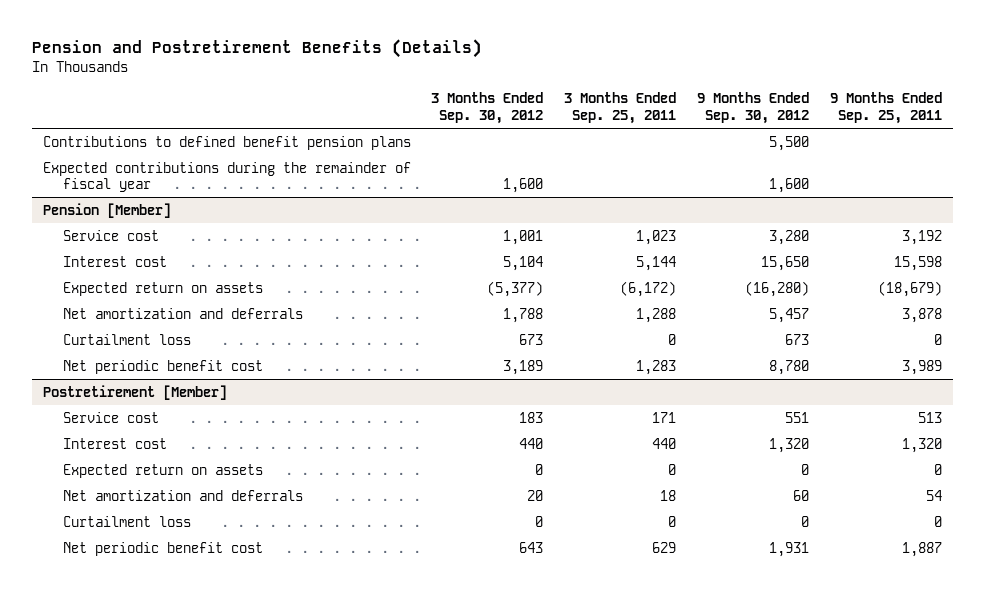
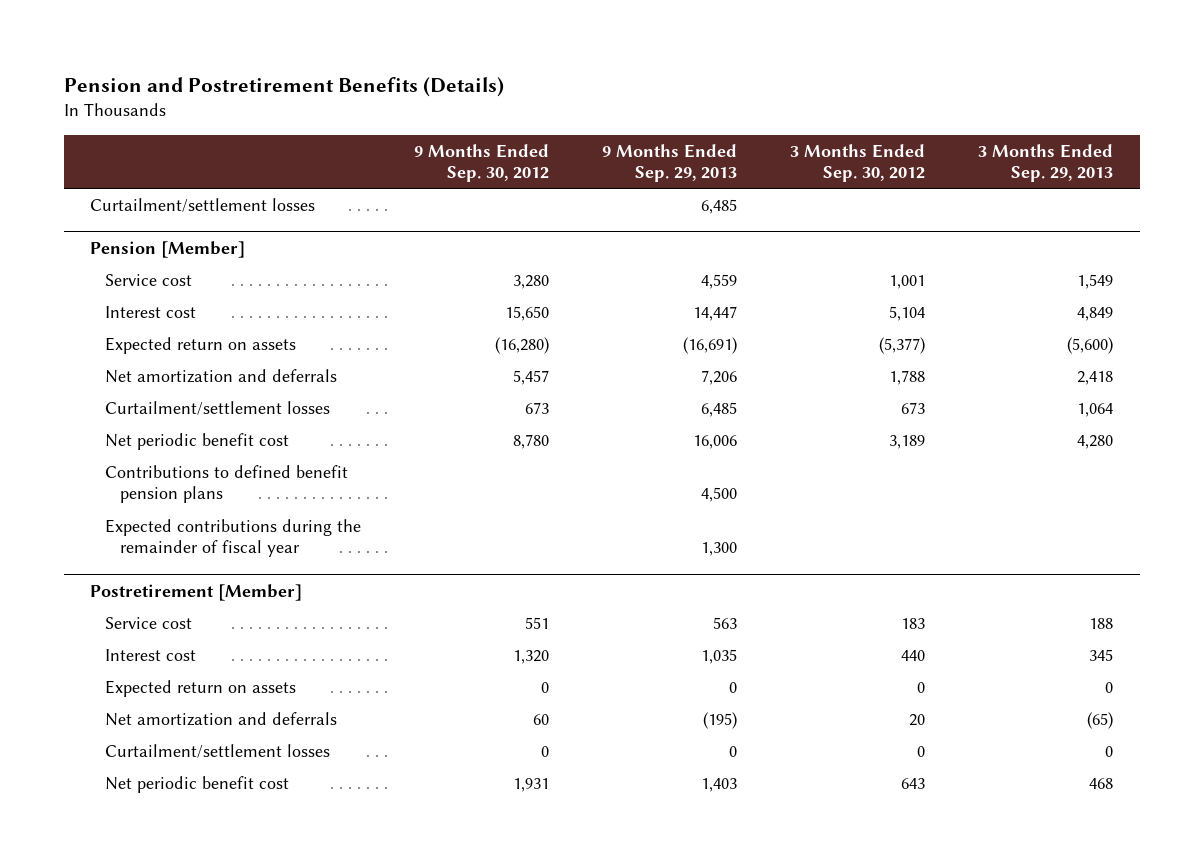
[564,92,677,125] 3 Months Ended Sep. 25, 2011 -> none
[830,92,943,125] 9 Months Ended Sep. 25, 2011 -> none
none -> [602,143,738,183] 9 Months Ended Sep. 29, 2013
none -> [978,143,1114,183] 3 Months Ended Sep. 29, 2013
[42,135,411,150] Contributions to defined benefit pension plans -> none
[42,161,411,193] Expected contributions during the remainder of fiscal year -> none
none -> [90,198,316,213] Curtailment/settlement losses
[63,333,192,345] Curtailment loss -> [105,401,331,416] Curtailment/settlement losses
none -> [105,465,349,504] Contributions to defined benefit pension plans
none -> [105,519,362,558] Expected contributions during the remainder of fiscal year
[63,515,192,527] Curtailment loss -> [105,744,331,759] Curtailment/settlement losses

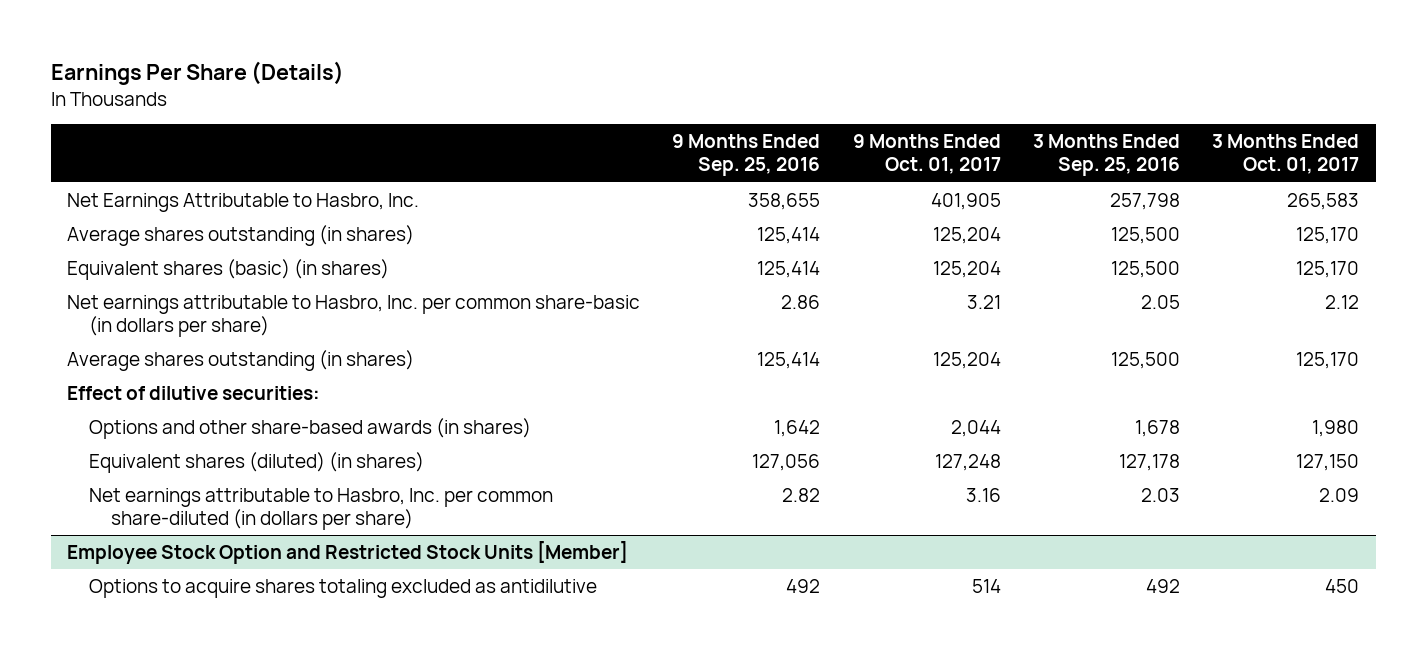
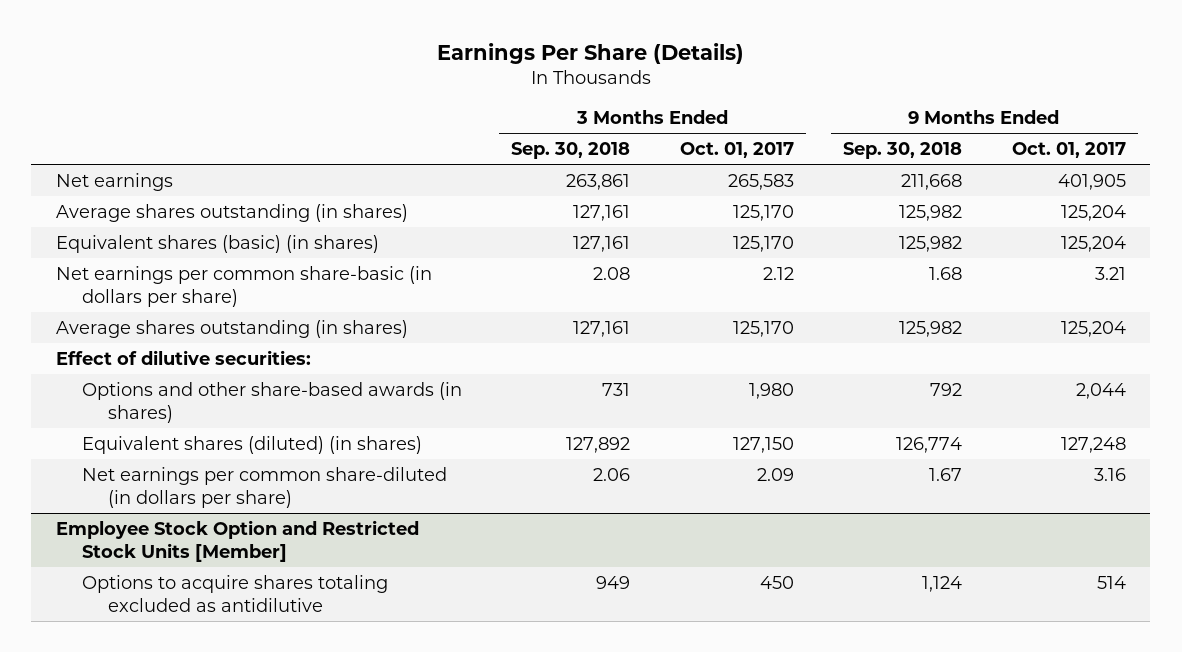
[672,134,821,177] 9 Months Ended Sep. 25, 2016 -> none
[1033,134,1181,177] 3 Months Ended Sep. 25, 2016 -> none
none -> [511,142,631,160] Sep. 30, 2018
none -> [843,142,963,160] Sep. 30, 2018
[67,193,420,213] Net Earnings Attributable to Hasbro, Inc. -> [56,172,174,191] Net earnings
[67,295,641,337] Net earnings attributable to Hasbro, Inc. per common share-basic (in dollars per share) -> [56,265,433,308] Net earnings per common share-basic (in dollars per share)
[89,488,554,530] Net earnings attributable to Hasbro, Inc. per common share-diluted (in dollars per share) -> [82,466,448,509] Net earnings per common share-diluted (in dollars per share)

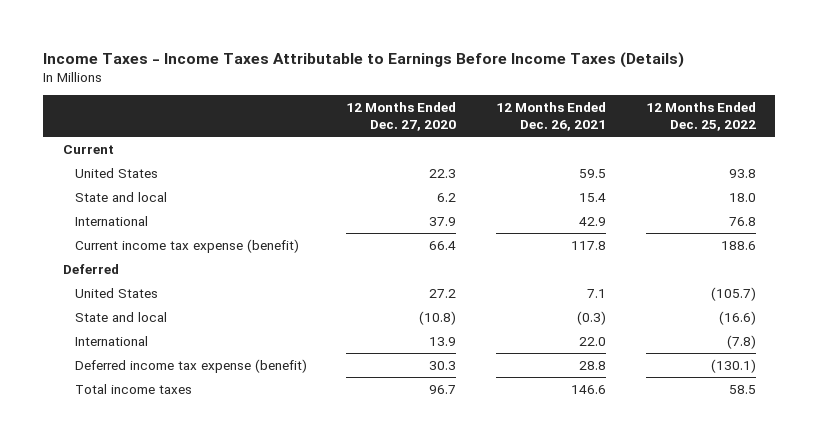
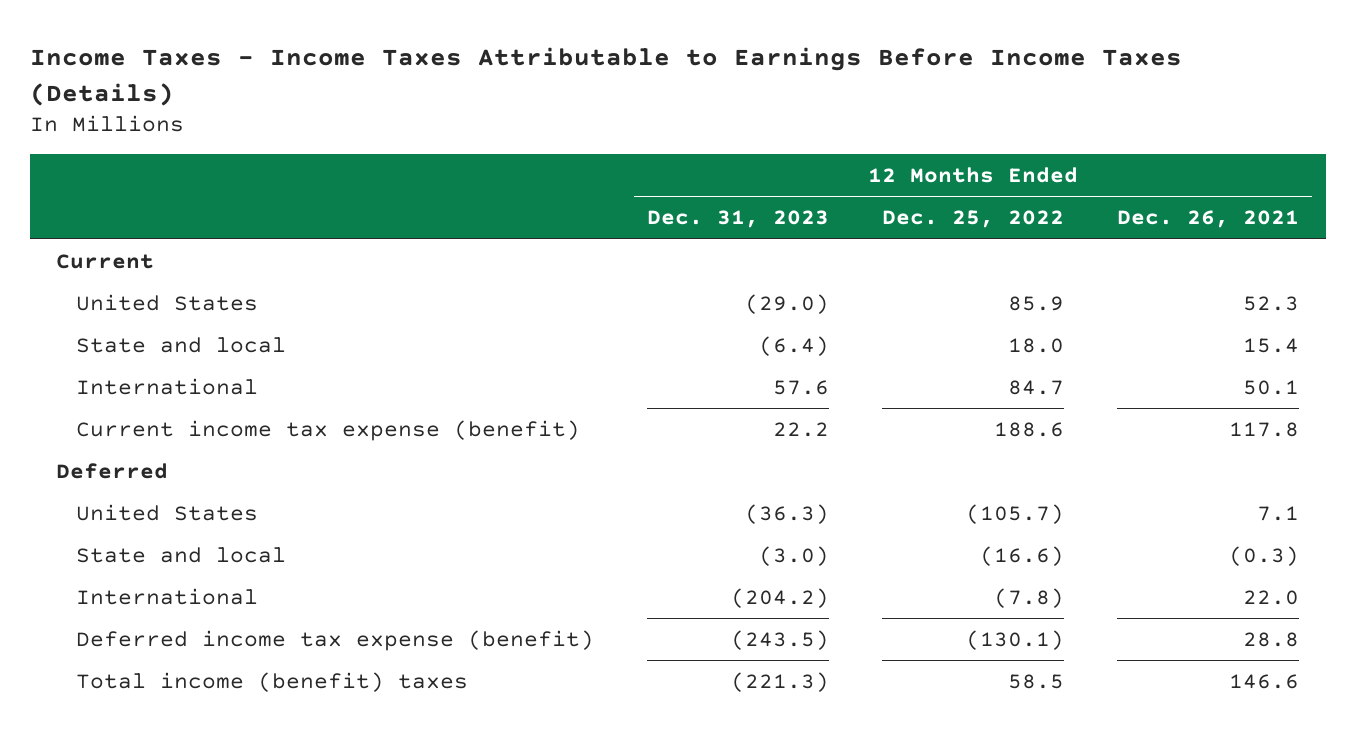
[346,102,457,131] 12 Months Ended Dec. 27, 2020 -> none
none -> [646,210,829,229] Dec. 31, 2023
[578,169,606,179] 59.5 -> [1243,295,1300,311] 52.3
[728,169,756,179] 93.8 -> [1007,295,1064,311] 85.9
[578,217,606,227] 42.9 -> [1243,379,1300,395] 50.1
[728,217,756,227] 76.8 -> [1007,379,1064,395] 84.7
[74,384,192,395] Total income taxes -> [75,671,468,692] Total income (benefit) taxes

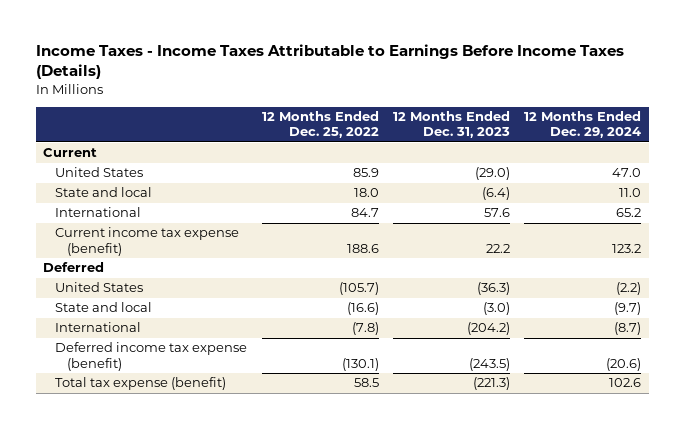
[1117,210,1300,229] Dec. 26, 2021 -> none
none -> [524,111,642,139] 12 Months Ended Dec. 29, 2024
[75,671,468,692] Total income (benefit) taxes -> [55,377,227,391] Total tax expense (benefit)

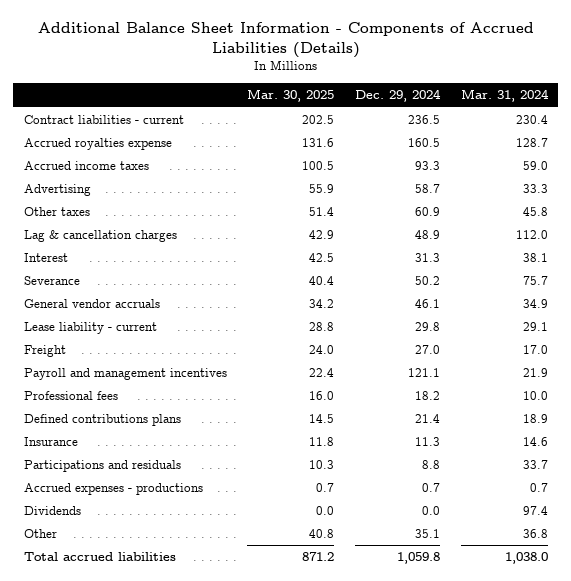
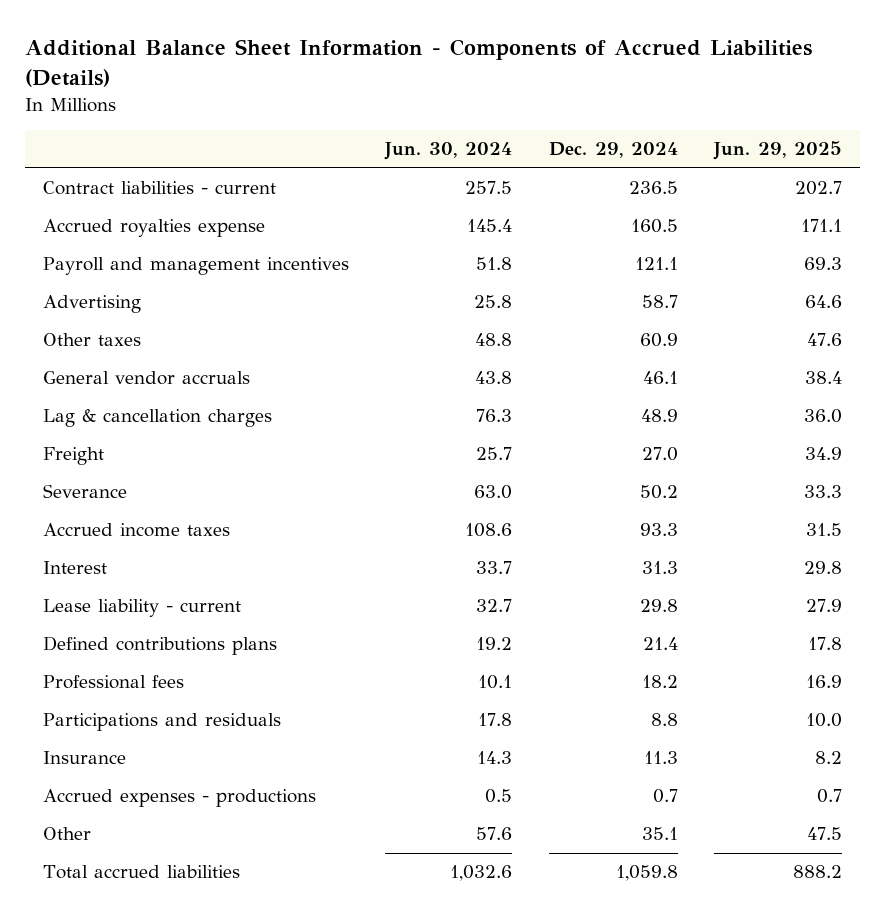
[247,89,335,103] Mar. 30, 2025 -> none
[460,89,549,103] Mar. 31, 2024 -> none
none -> [384,142,513,161] Jun. 30, 2024
none -> [712,141,842,161] Jun. 29, 2025
[23,368,227,381] Payroll and management incentives -> [43,257,350,276] Payroll and management incentives
[23,299,160,309] General vendor accruals -> [43,371,251,386] General vendor accruals
[23,345,66,358] Freight -> [43,447,105,466] Freight
[23,161,149,171] Accrued income taxes -> [43,523,231,538] Accrued income taxes
[23,253,68,263] Interest -> [43,561,108,575] Interest
[23,391,118,401] Professional fees -> [43,675,185,690] Professional fees
[23,437,78,447] Insurance -> [43,751,127,765] Insurance
[23,506,81,516] Dividends -> none

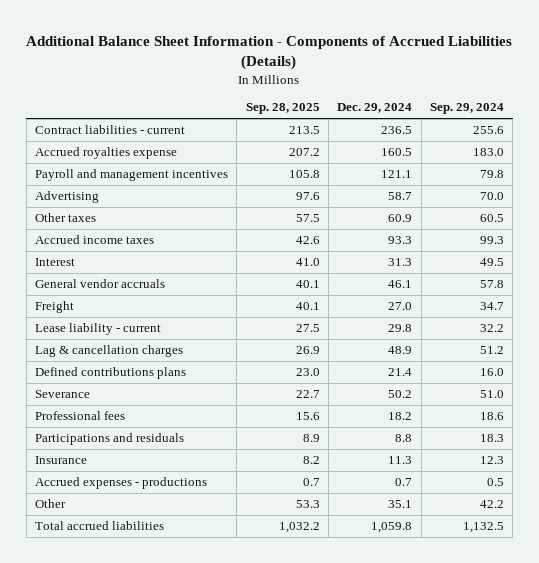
[384,142,513,161] Jun. 30, 2024 -> none
[712,141,842,161] Jun. 29, 2025 -> none
none -> [245,103,320,115] Sep. 28, 2025
none -> [429,103,504,115] Sep. 29, 2024
[43,371,251,386] General vendor accruals -> [35,278,166,288] General vendor accruals
[43,447,105,466] Freight -> [35,300,75,313] Freight
[43,409,273,428] Lag & cancellation charges -> [35,344,184,357] Lag & cancellation charges
[43,484,128,499] Severance -> [35,389,91,398] Severance

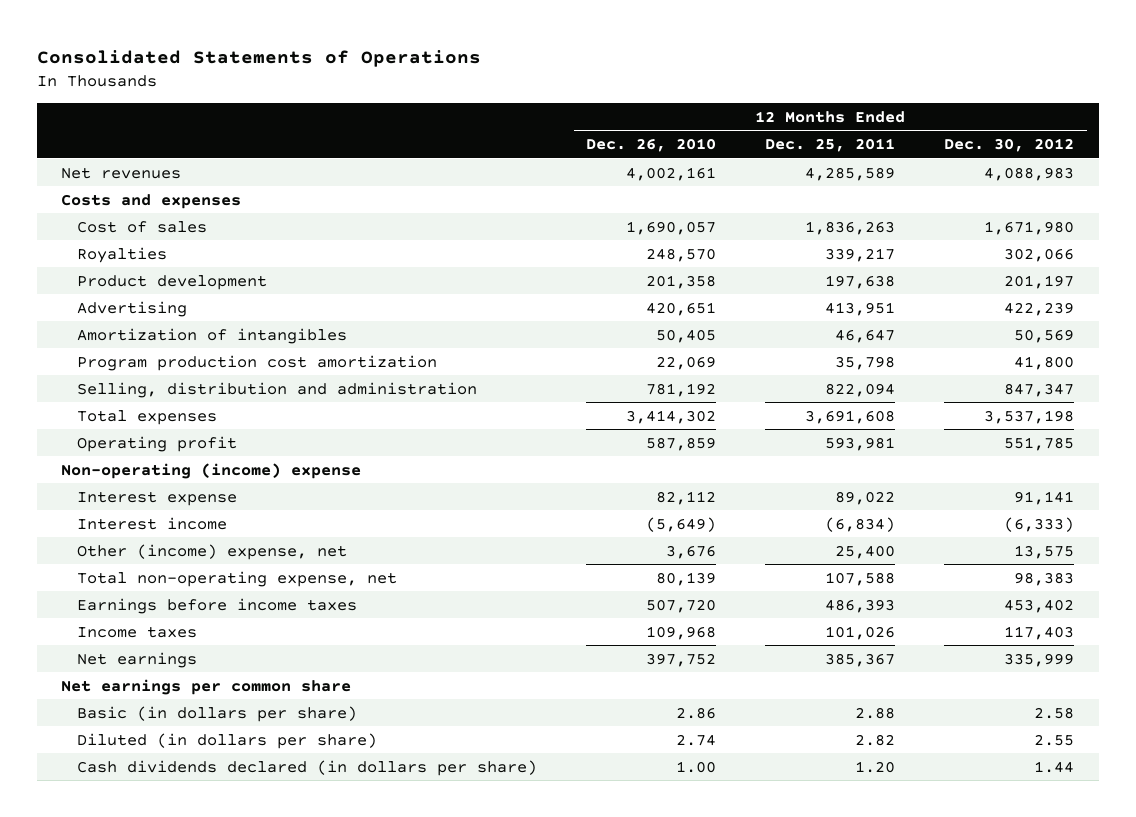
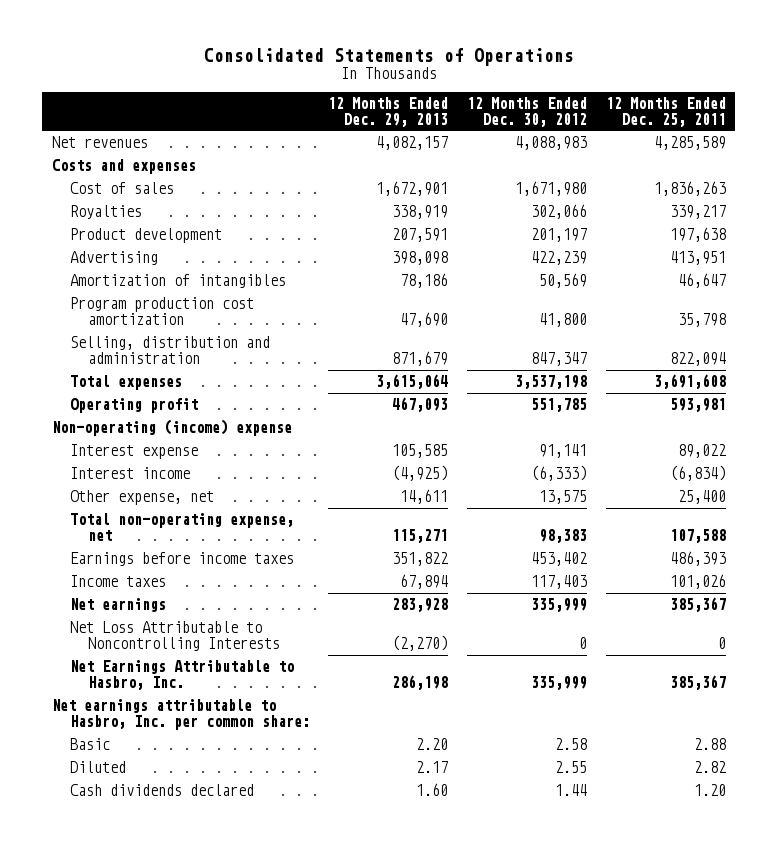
[586,138,717,153] Dec. 26, 2010 -> none
none -> [328,97,449,127] 12 Months Ended Dec. 29, 2013
[76,543,347,560] Other (income) expense, net -> [69,490,214,506] Other expense, net
none -> [69,621,280,652] Net Loss Attributable to Noncontrolling Interests
none -> [69,660,294,691] Net Earnings Attributable to Hasbro, Inc.
[61,678,352,695] Net earnings per common share -> [51,699,310,731] Net earnings attributable to Hasbro, Inc. per common share:
[76,705,357,722] Basic (in dollars per share) -> [69,738,110,751] Basic
[76,732,377,749] Diluted (in dollars per share) -> [69,761,126,774] Diluted
[76,759,537,776] Cash dividends declared (in dollars per share) -> [69,784,254,797] Cash dividends declared

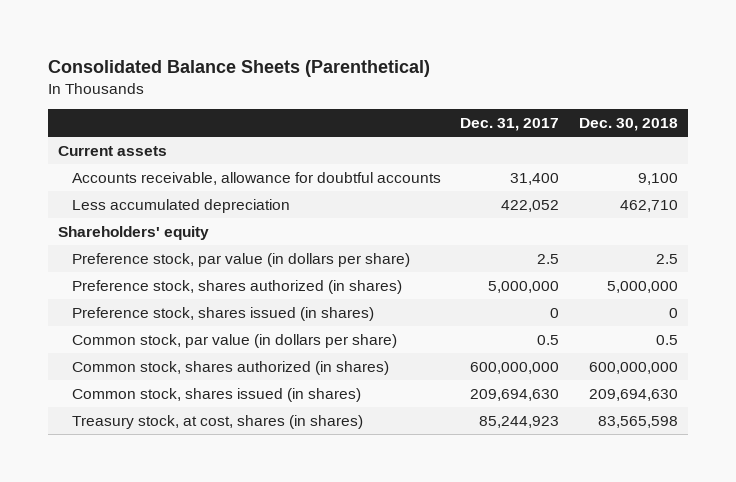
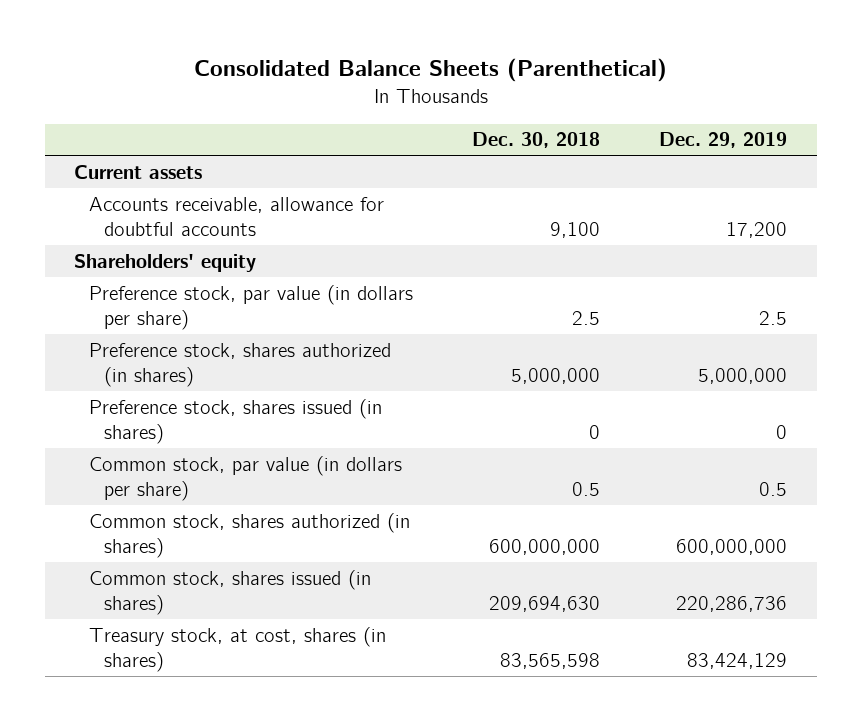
[460,117,560,131] Dec. 31, 2017 -> none
none -> [659,132,788,149] Dec. 29, 2019
[71,198,290,213] Less accumulated depreciation -> none

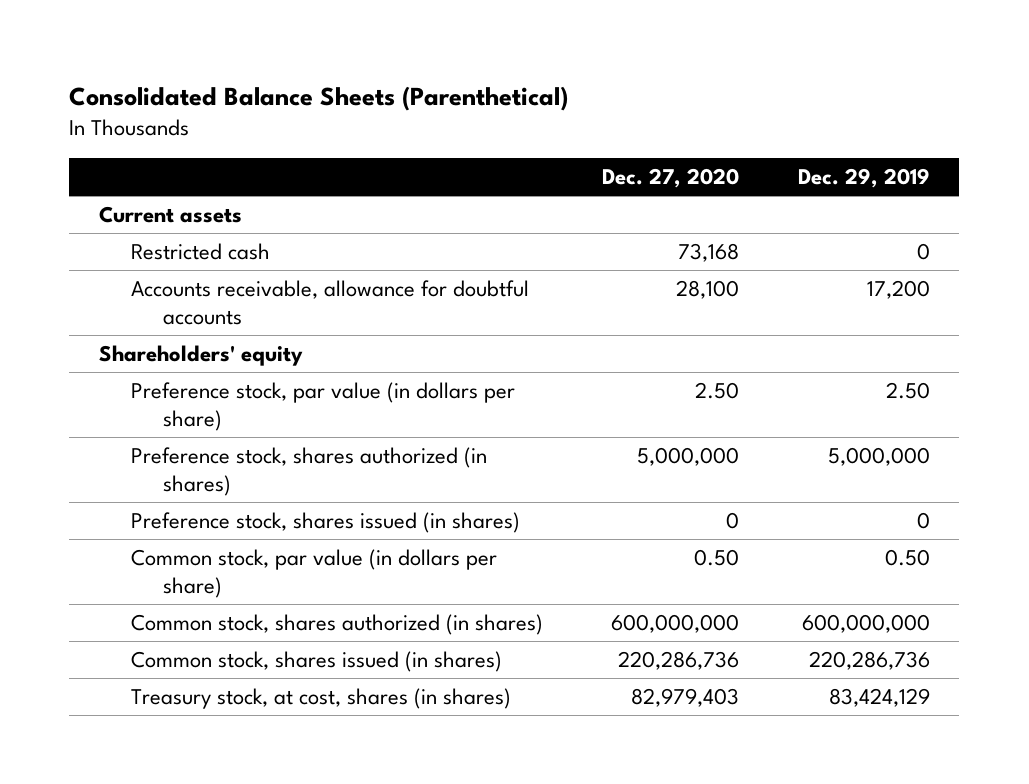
[472,132,601,149] Dec. 30, 2018 -> none
none -> [601,167,739,188] Dec. 27, 2020
none -> [130,243,270,261] Restricted cash
[759,311,788,326] 2.5 -> [885,382,930,400] 2.50
[759,482,788,497] 0.5 -> [884,549,930,567] 0.50

